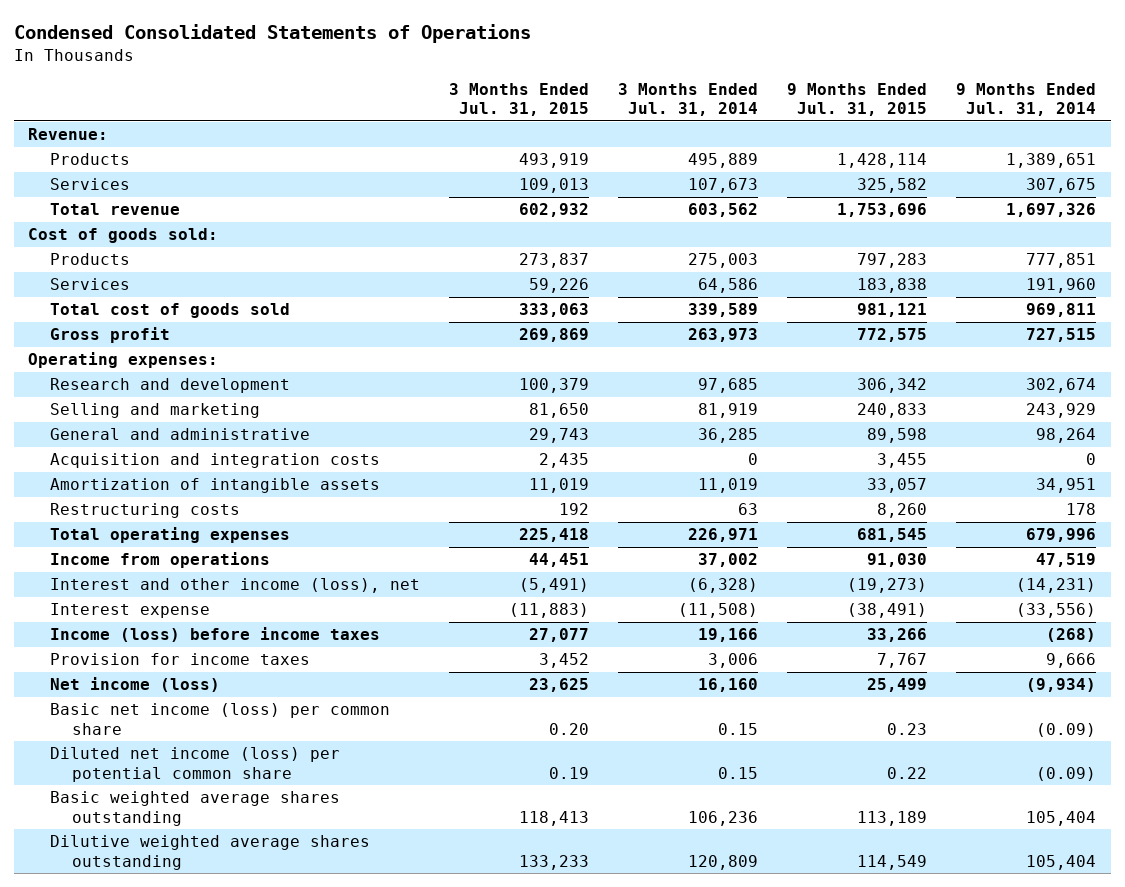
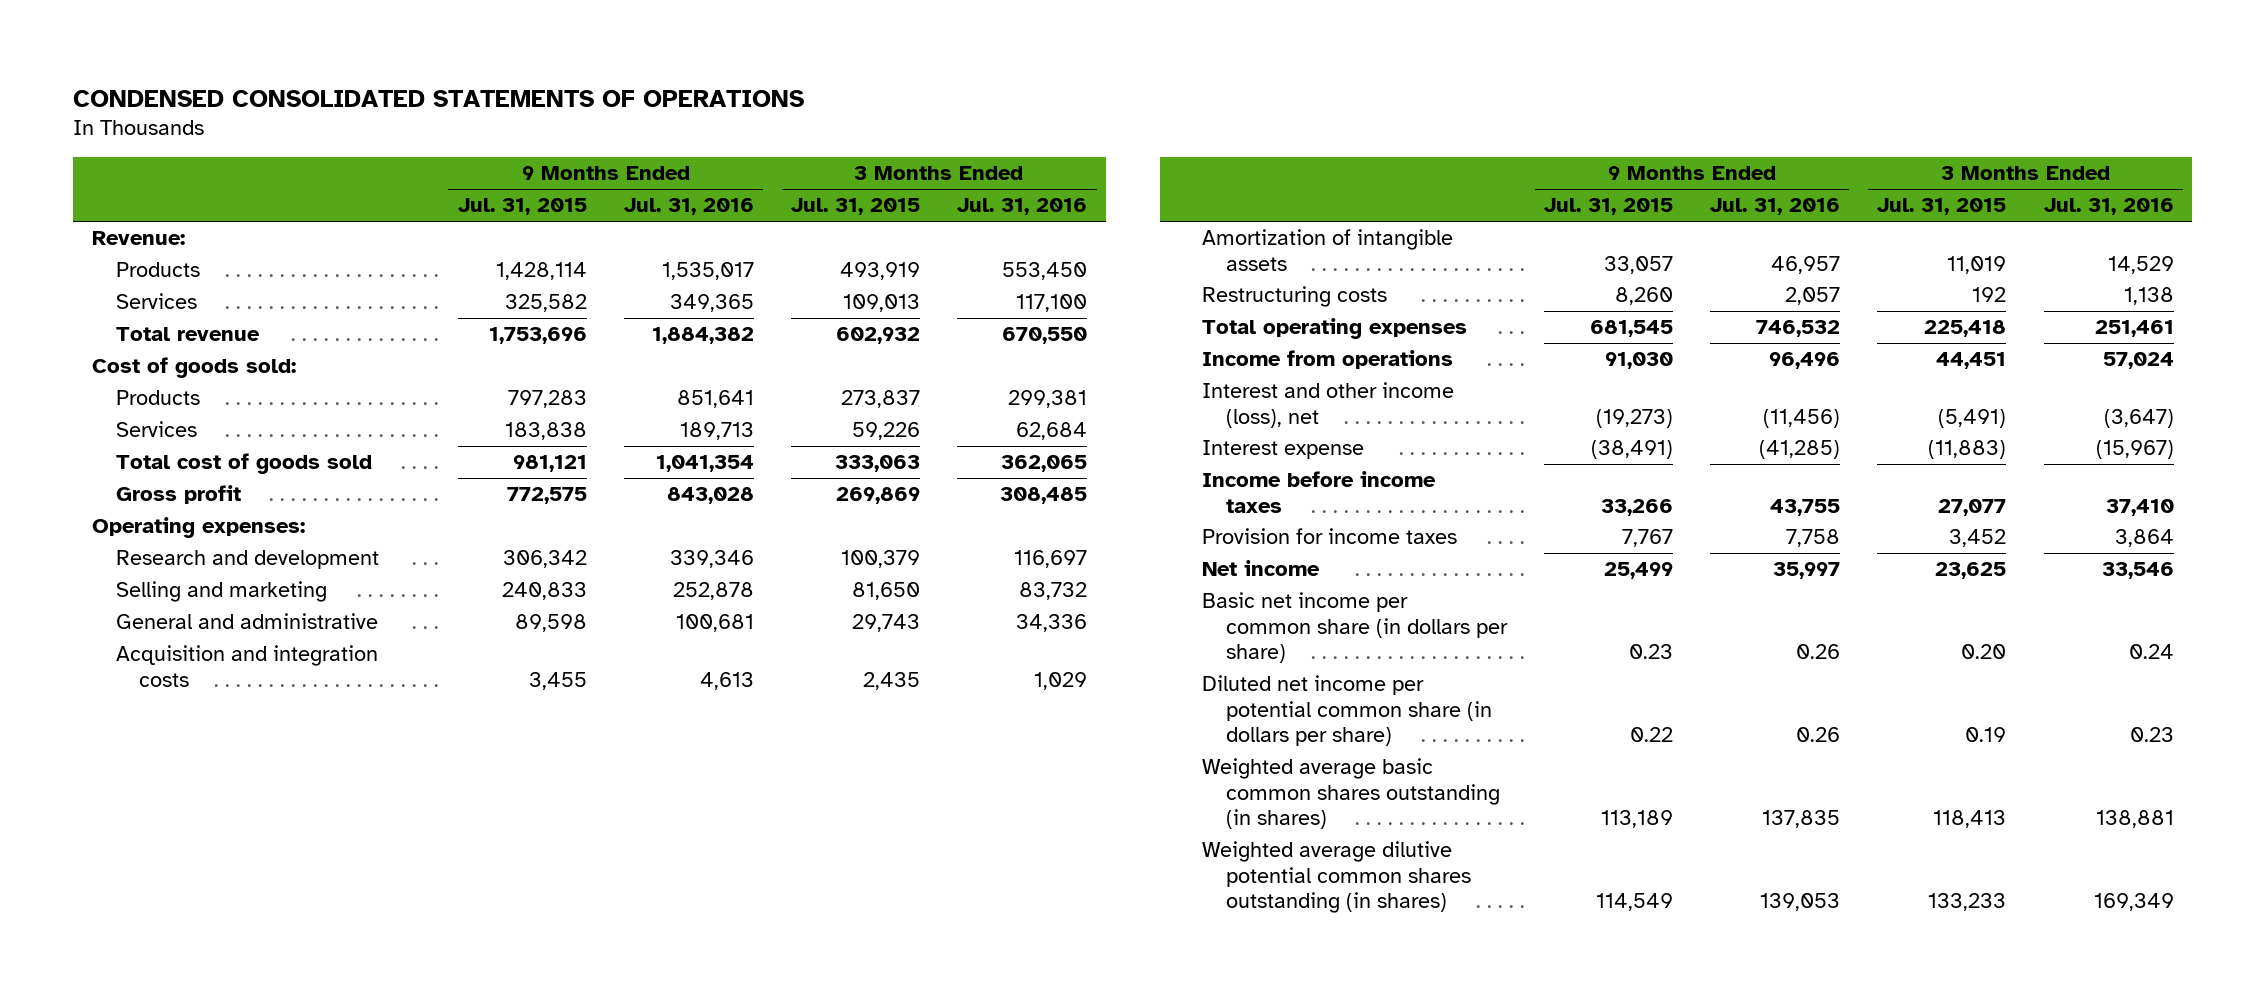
[14,23,532,43] Condensed Consolidated Statements of Operations -> [73,89,805,107] CONDENSED CONSOLIDATED STATEMENTS OF OPERATIONS
[618,82,759,117] 3 Months Ended Jul. 31, 2014 -> none
[956,82,1097,117] 9 Months Ended Jul. 31, 2014 -> none
none -> [623,198,754,216] Jul. 31, 2016
none -> [957,198,1088,216] Jul. 31, 2016
[50,627,381,643] Income (loss) before income taxes -> [1201,471,1436,513] Income before income taxes
[50,677,221,693] Net income (loss) -> [1201,560,1320,577] Net income
[50,703,391,735] Basic net income (loss) per common share -> [1201,592,1508,663] Basic net income per common share (in dollars per share)
[50,747,341,782] Diluted net income (loss) per potential common share -> [1201,675,1492,746] Diluted net income per potential common share (in dollars per share)
[50,791,341,826] Basic weighted average shares outstanding -> [1201,758,1500,829] Weighted average basic common shares outstanding (in shares)
[50,835,371,870] Dilutive weighted average shares outstanding -> [1201,841,1471,913] Weighted average dilutive potential common shares outstanding (in shares)

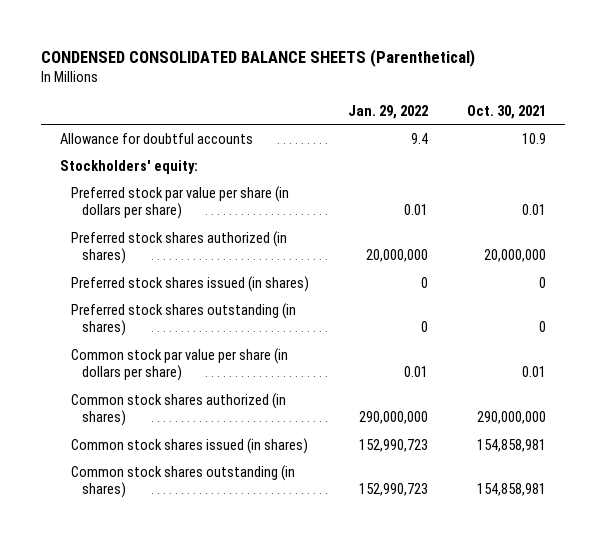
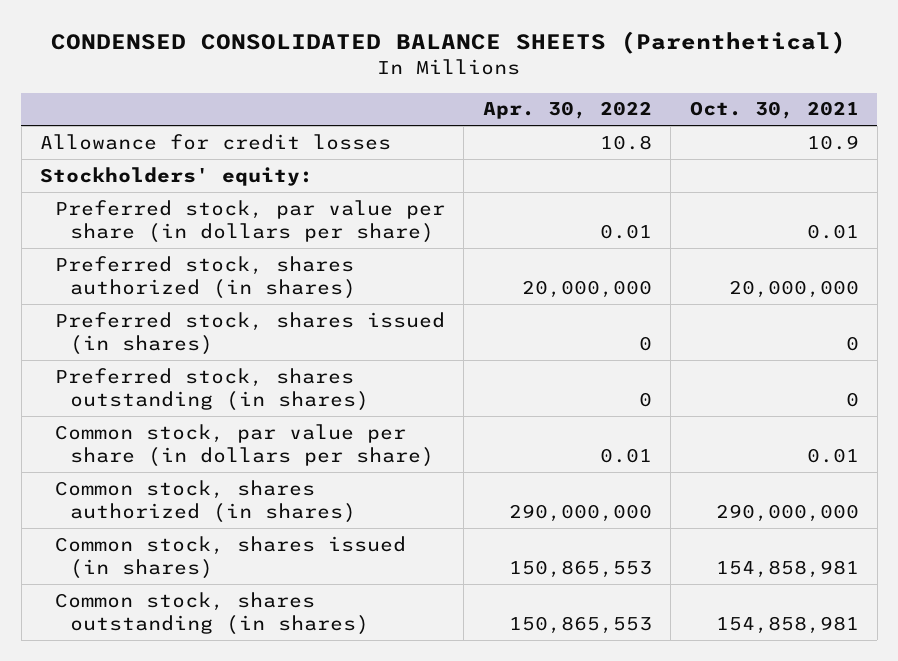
[347,104,428,119] Jan. 29, 2022 -> none
none -> [482,101,652,120] Apr. 30, 2022
[60,132,254,144] Allowance for doubtful accounts -> [39,133,391,150] Allowance for credit losses
[71,185,290,219] Preferred stock par value per share (in dollars per share) -> [55,199,446,243] Preferred stock, par value per share (in dollars per share)
[71,230,288,264] Preferred stock shares authorized (in shares) -> [55,255,357,299] Preferred stock, shares authorized (in shares)
[71,275,310,292] Preferred stock shares issued (in shares) -> [55,311,446,355] Preferred stock, shares issued (in shares)
[71,302,297,336] Preferred stock shares outstanding (in shares) -> [55,367,370,411] Preferred stock, shares outstanding (in shares)
[71,347,289,381] Common stock par value per share (in dollars per share) -> [55,423,435,467] Common stock, par value per share (in dollars per share)
[71,392,287,426] Common stock shares authorized (in shares) -> [55,479,357,523] Common stock, shares authorized (in shares)
[71,437,309,454] Common stock shares issued (in shares) -> [55,535,407,579] Common stock, shares issued (in shares)
[71,464,296,498] Common stock shares outstanding (in shares) -> [55,591,370,635] Common stock, shares outstanding (in shares)

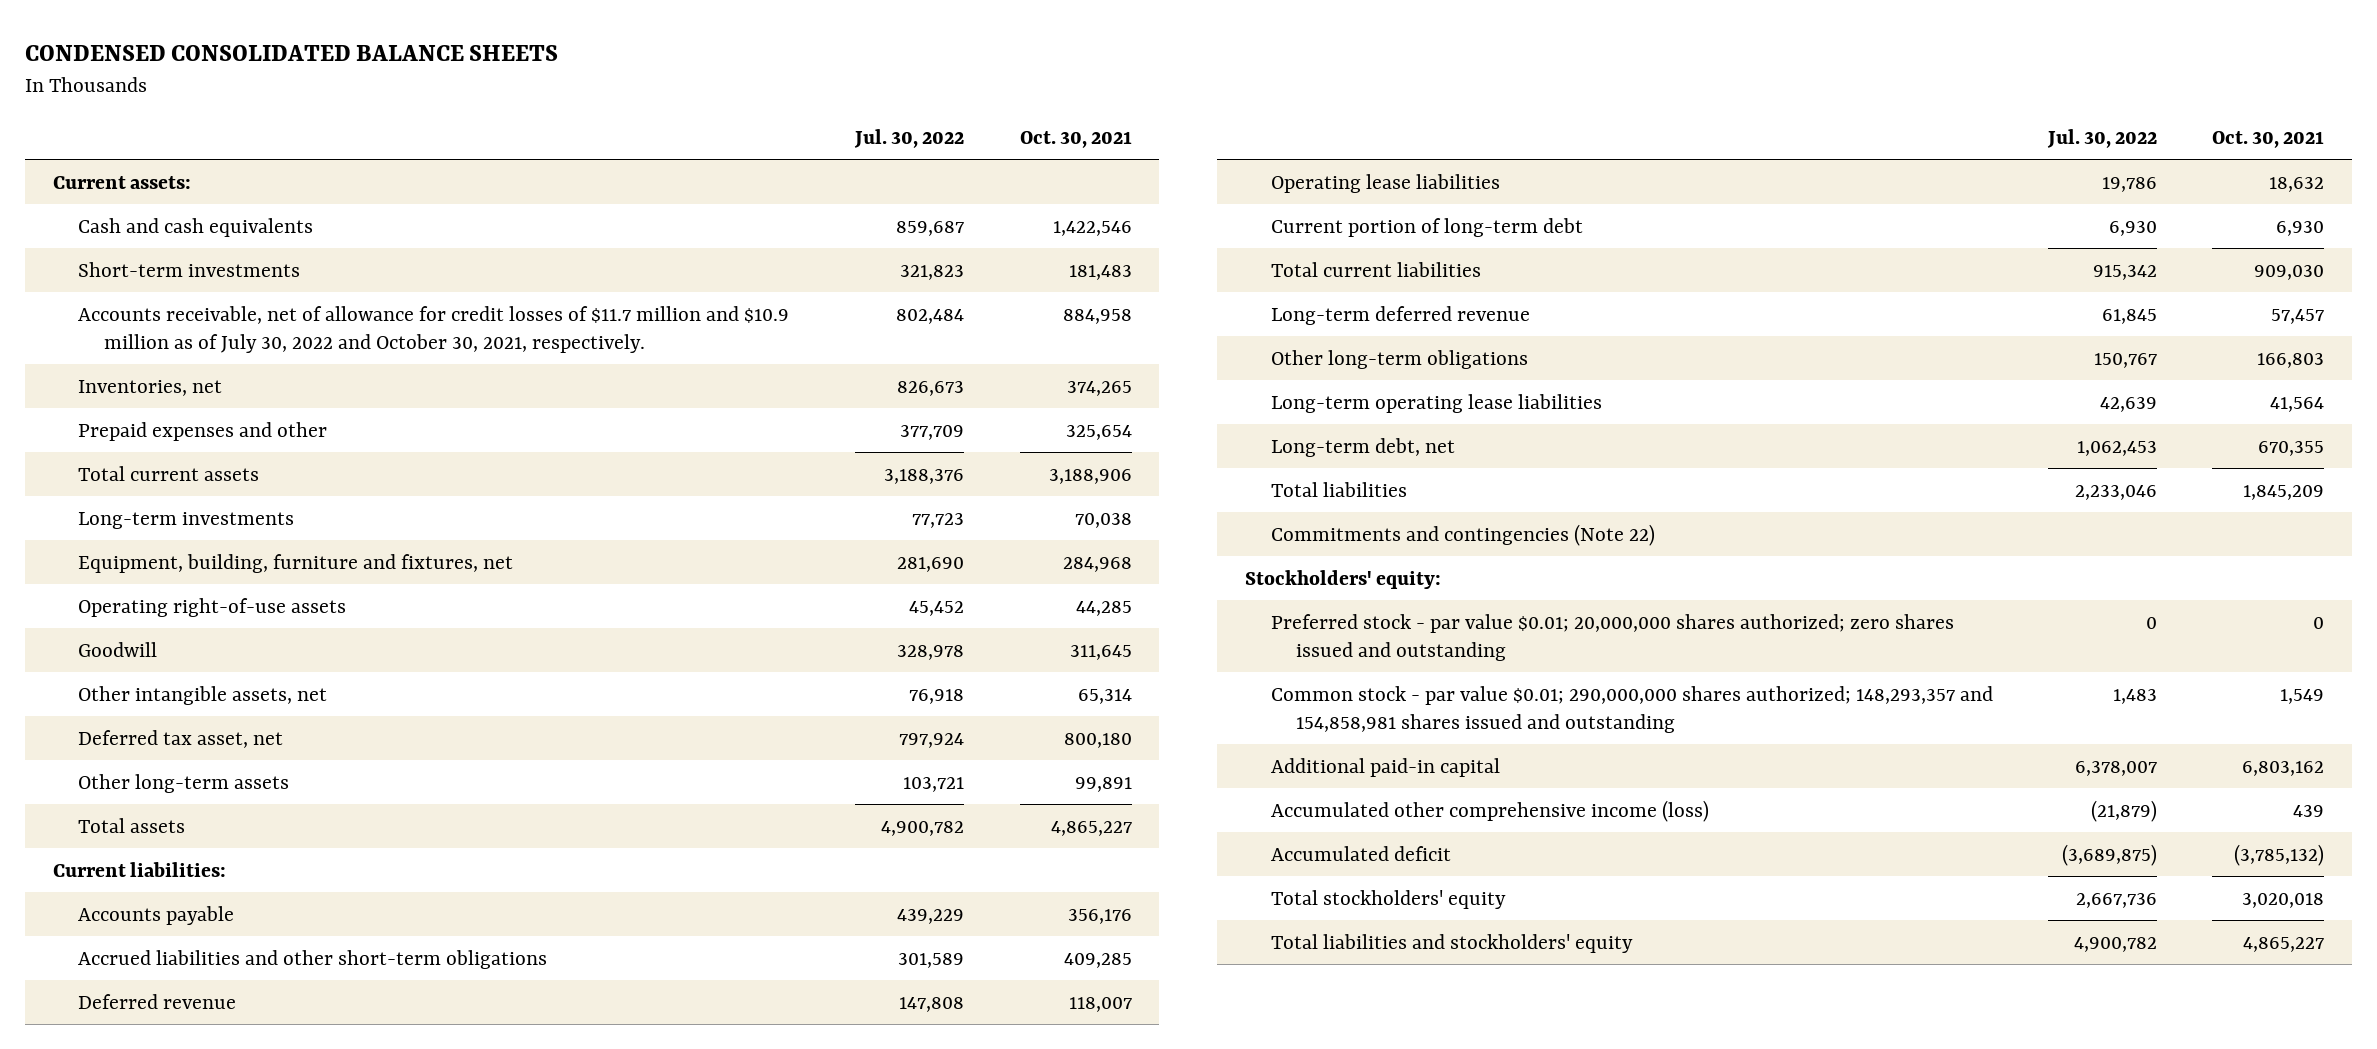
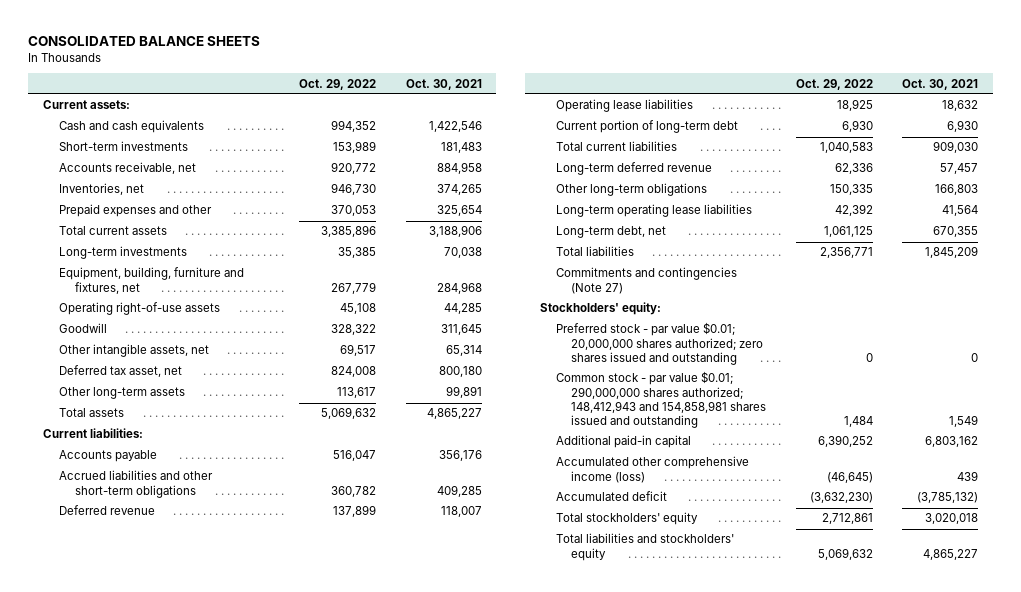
[24,45,558,62] CONDENSED CONSOLIDATED BALANCE SHEETS -> [28,36,261,47] CONSOLIDATED BALANCE SHEETS
[854,129,965,149] Jul. 30, 2022 -> none
none -> [299,78,377,90] Oct. 29, 2022
[78,305,790,353] Accounts receivable, net of allowance for credit losses of $11.7 million and $10.9 million as of July 30, 2022 and October 30, 2021, respectively. -> [58,162,196,175] Accounts receivable, net
[1270,523,1655,546] Commitments and contingencies (Note 22) -> [555,267,737,294] Commitments and contingencies (Note 27)
[1270,685,1993,733] Common stock - par value $0.01; 290,000,000 shares authorized; 148,293,357 and 154,858,981 shares issued and outstanding -> [555,371,767,429] Common stock - par value $0.01; 290,000,000 shares authorized; 148,412,943 and 154,858,981 shares issued and outstanding

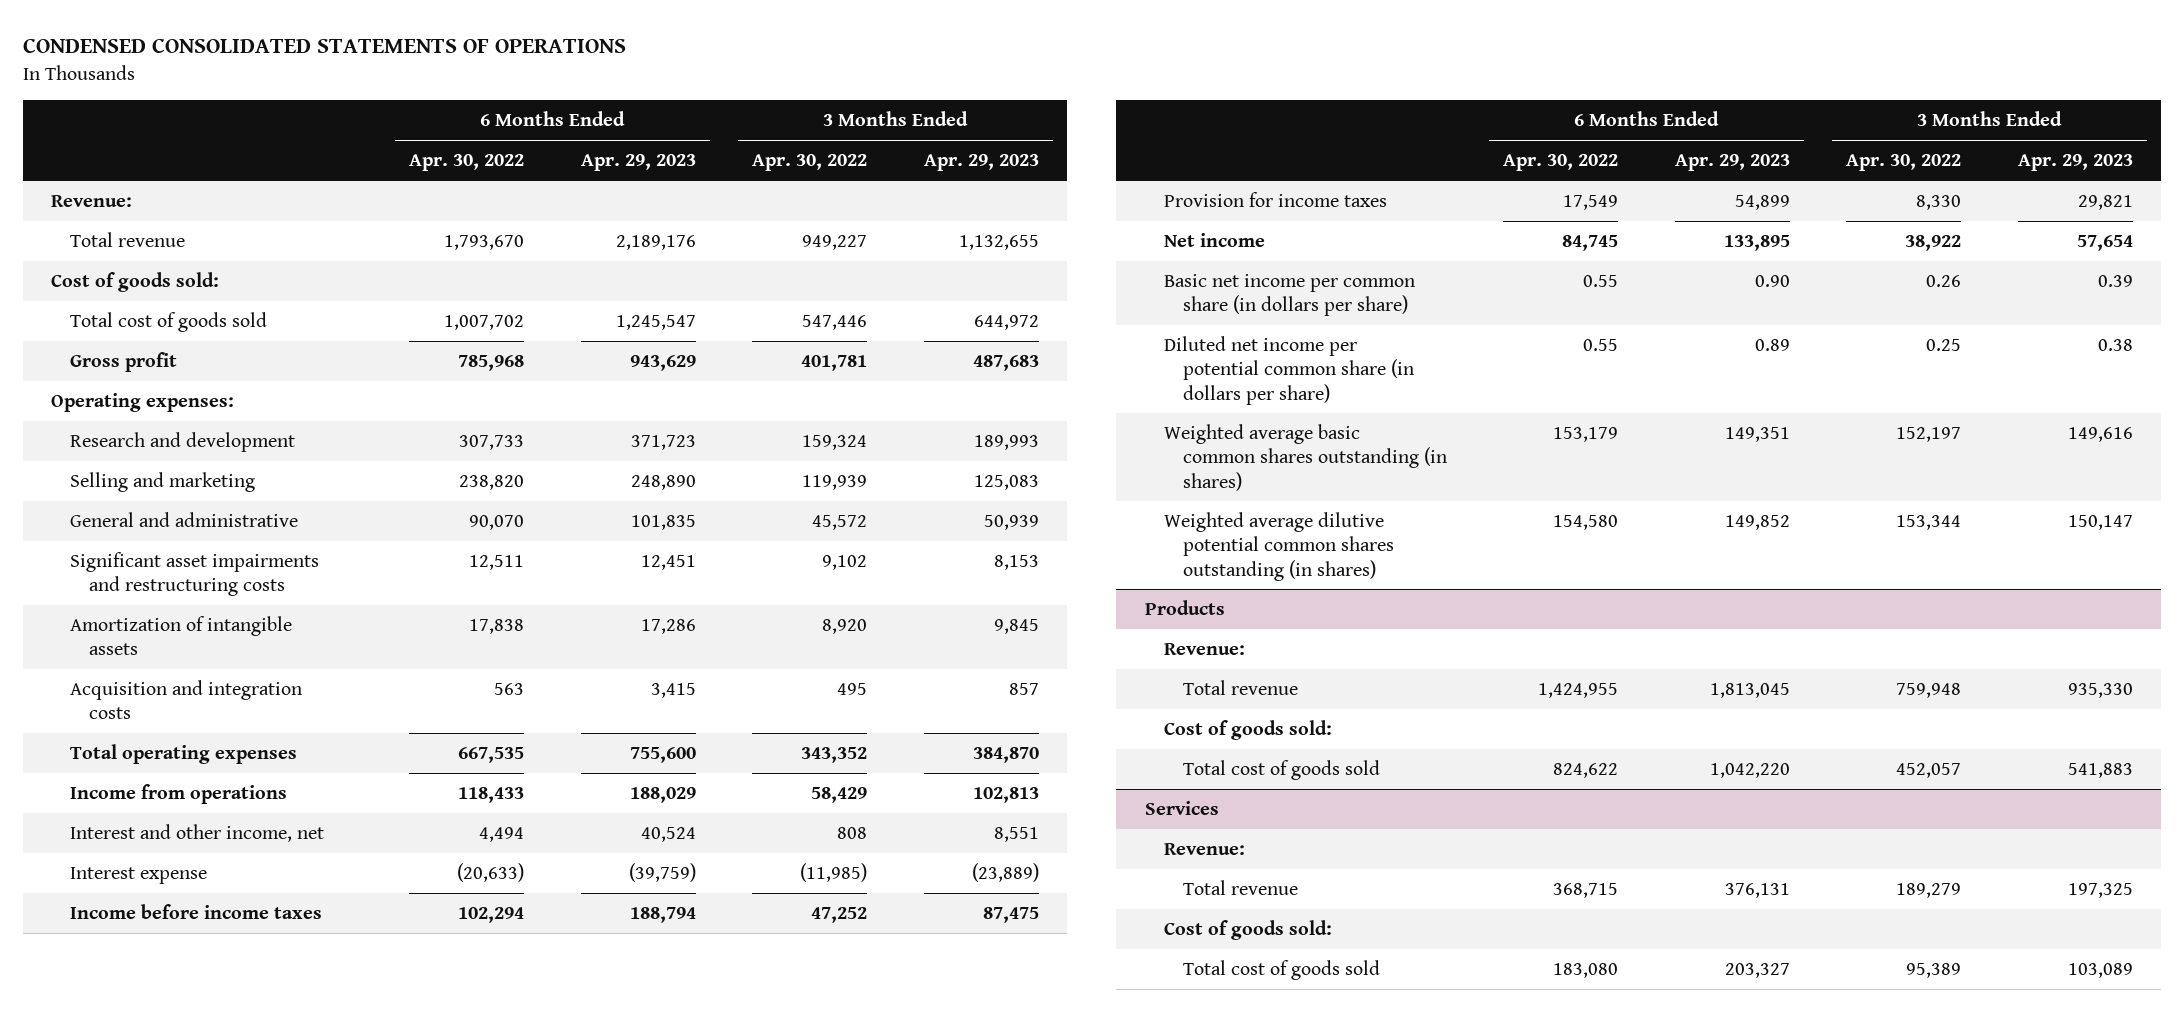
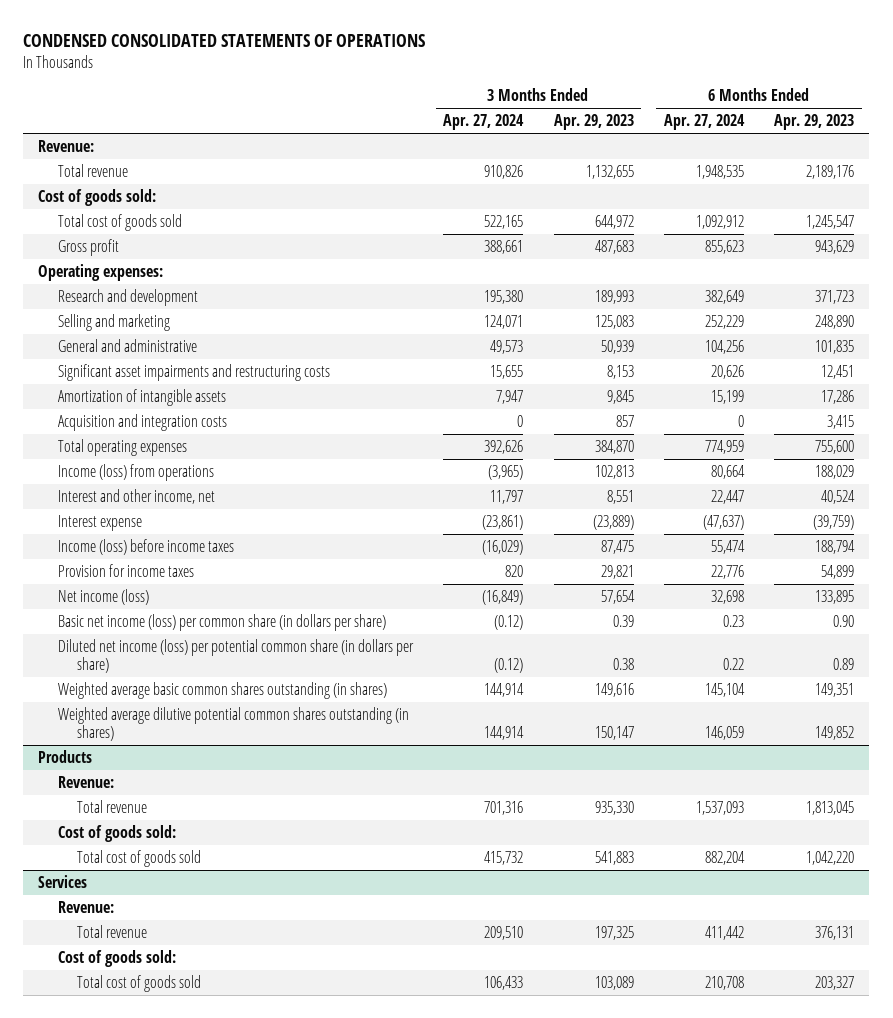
[409,154,525,172] Apr. 30, 2022 -> none
[752,154,868,172] Apr. 30, 2022 -> none
none -> [443,114,525,131] Apr. 27, 2024
none -> [663,114,745,131] Apr. 27, 2024
[69,784,287,805] Income from operations -> [57,463,214,481] Income (loss) from operations
[69,904,322,920] Income before income taxes -> [57,538,234,555] Income (loss) before income taxes
[1163,233,1265,248] Net income -> [57,588,149,605] Net income (loss)
[1163,274,1415,317] Basic net income per common share (in dollars per share) -> [57,613,386,631] Basic net income (loss) per common share (in dollars per share)
[1163,336,1414,405] Diluted net income per potential common share (in dollars per share) -> [57,638,414,674] Diluted net income (loss) per potential common share (in dollars per share)

